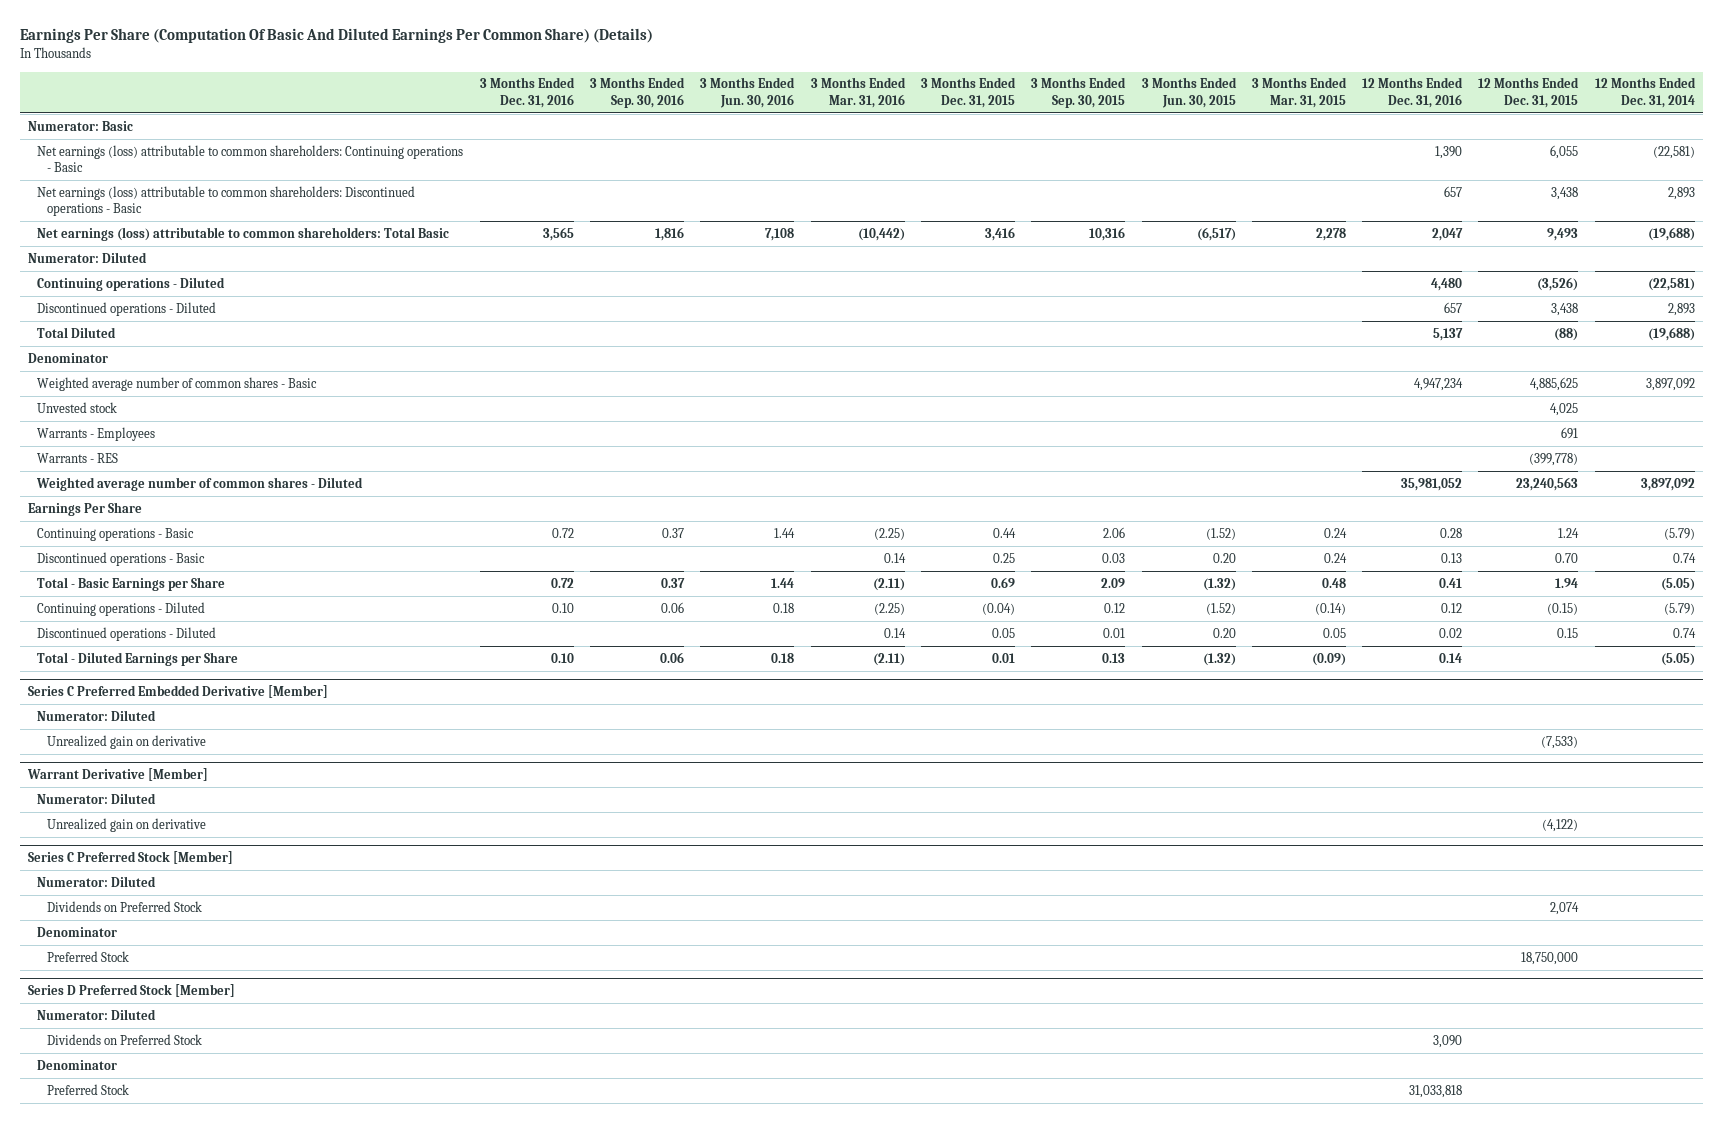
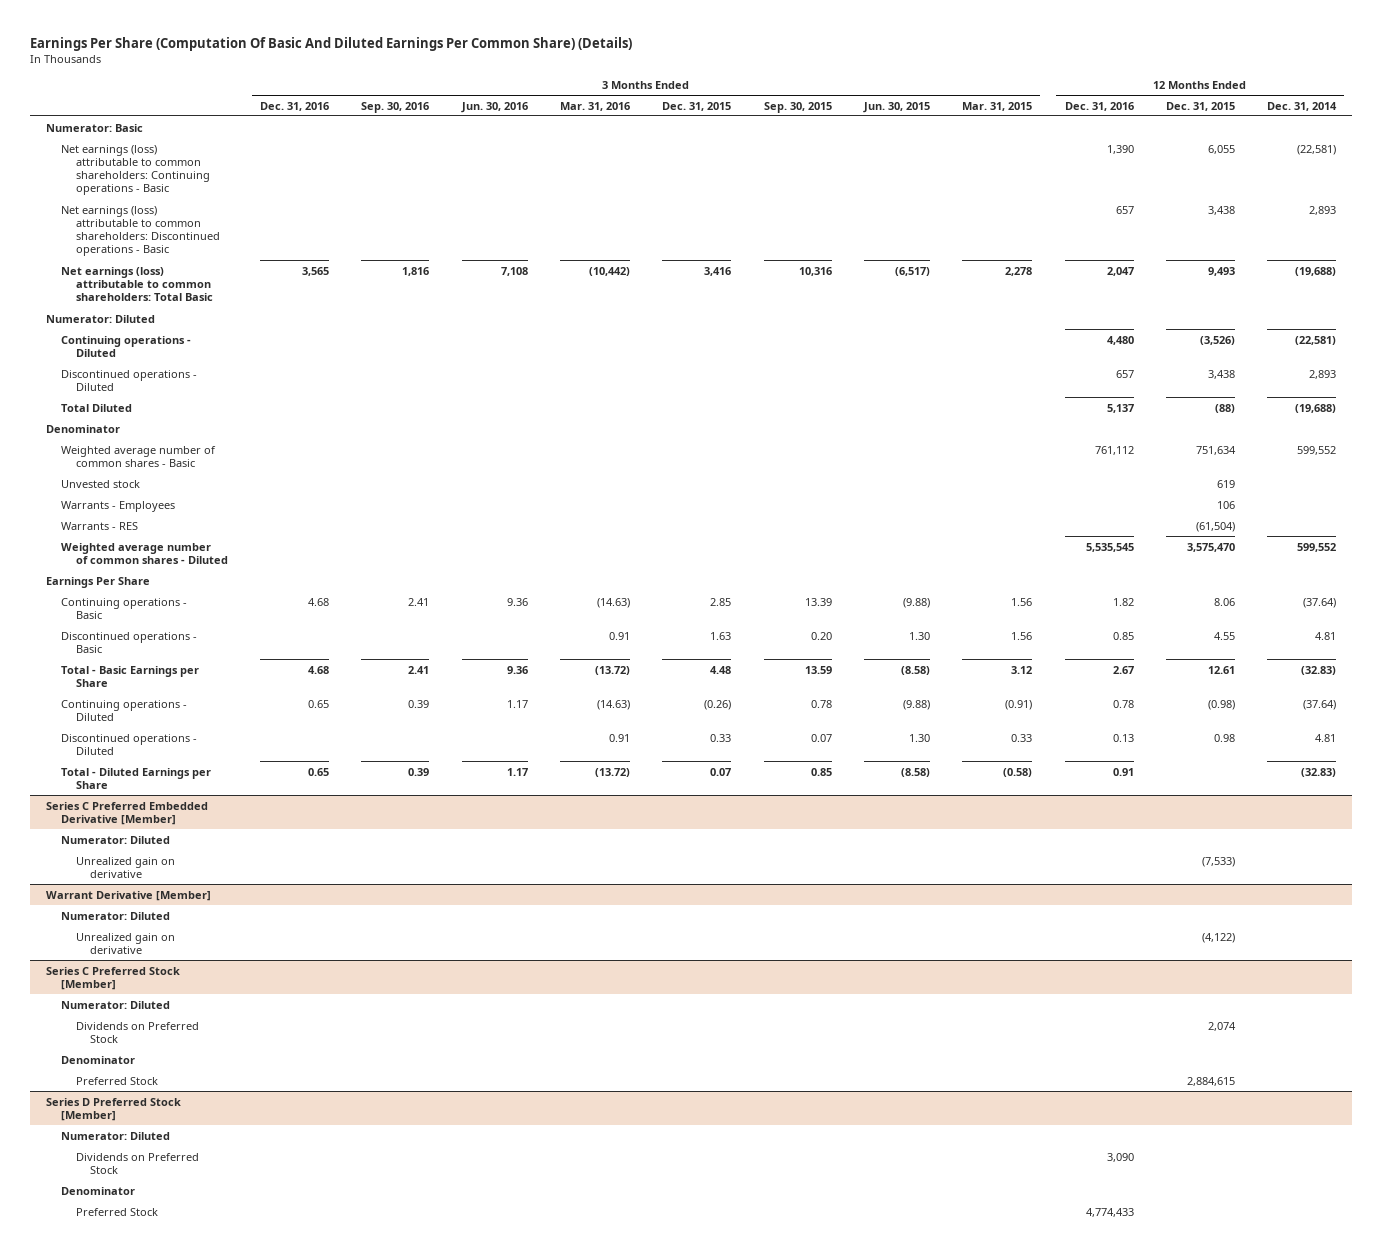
[1414,377,1464,391] 4,947,234 -> [1094,445,1134,455] 761,112
[1530,376,1579,391] 4,885,625 -> [1195,445,1236,455] 751,634
[1645,377,1695,391] 3,897,092 -> [1297,445,1337,455] 599,552
[1550,402,1579,416] 4,025 -> [1216,479,1235,488] 619
[1561,426,1579,439] 691 -> [1216,500,1235,509] 106
[1529,452,1579,466] (399,778) -> [1195,521,1235,532] (61,504)
[1401,477,1463,491] 35,981,052 -> [1085,542,1134,552] 5,535,545
[1516,476,1579,491] 23,240,563 -> [1186,542,1235,552] 3,575,470
[1640,477,1695,491] 3,897,092 -> [1297,542,1337,552] 599,552
[551,527,574,538] 0.72 -> [307,597,329,606] 4.68
[661,527,684,538] 0.37 -> [408,597,430,606] 2.41
[774,527,796,538] 1.44 -> [506,597,528,606] 9.36
[873,527,905,540] (2.25) -> [596,597,630,608] (14.63)
[992,527,1016,538] 0.44 -> [710,597,732,606] 2.85
[1103,526,1126,538] 2.06 -> [804,597,832,606] 13.39
[1205,527,1236,540] (1.52) -> [902,597,930,608] (9.88)
[1323,527,1347,538] 0.24 -> [1011,597,1033,606] 1.56
[1440,527,1463,538] 0.28 -> [1112,597,1134,606] 1.82
[1558,527,1580,538] 1.24 -> [1213,597,1235,606] 8.06
[1663,527,1695,540] (5.79) -> [1303,597,1337,608] (37.64)
[883,552,906,563] 0.14 -> [608,631,630,640] 0.91
[992,552,1015,563] 0.25 -> [710,631,732,640] 1.63
[1102,552,1126,563] 0.03 -> [810,631,832,640] 0.20
[1212,552,1236,563] 0.20 -> [908,631,930,640] 1.30
[1323,552,1347,563] 0.24 -> [1011,631,1033,640] 1.56
[1441,552,1463,563] 0.13 -> [1112,631,1134,640] 0.85
[1555,552,1579,563] 0.70 -> [1213,631,1235,640] 4.55
[1672,552,1696,563] 0.74 -> [1315,631,1337,640] 4.81
[550,577,574,588] 0.72 -> [307,665,329,674] 4.68
[660,577,685,588] 0.37 -> [408,665,430,674] 2.41
[771,577,795,588] 1.44 -> [506,665,528,674] 9.36
[872,577,905,591] (2.11) -> [594,665,630,675] (13.72)
[990,576,1015,588] 0.69 -> [710,665,732,674] 4.48
[1101,577,1126,588] 2.09 -> [804,665,832,674] 13.59
[1202,577,1236,591] (1.32) -> [900,665,930,675] (8.58)
[1321,577,1346,588] 0.48 -> [1011,665,1033,674] 3.12
[1439,577,1463,588] 0.41 -> [1112,665,1134,674] 2.67
[1555,577,1579,588] 1.94 -> [1207,665,1235,674] 12.61
[1660,577,1695,591] (5.05) -> [1301,665,1337,675] (32.83)
[551,602,574,613] 0.10 -> [307,699,329,708] 0.65
[660,601,684,613] 0.06 -> [408,699,430,708] 0.39
[773,602,795,613] 0.18 -> [506,699,528,708] 1.17
[873,602,905,615] (2.25) -> [596,699,630,710] (14.63)
[981,602,1015,615] (0.04) -> [704,699,732,710] (0.26)
[1104,602,1126,613] 0.12 -> [810,699,832,708] 0.78
[1205,602,1236,615] (1.52) -> [902,699,930,710] (9.88)
[1314,602,1346,615] (0.14) -> [1005,699,1033,710] (0.91)
[1441,602,1463,613] 0.12 -> [1112,699,1134,708] 0.78
[1547,602,1579,615] (0.15) -> [1207,699,1235,710] (0.98)
[1663,602,1695,615] (5.79) -> [1303,699,1337,710] (37.64)
[883,627,906,638] 0.14 -> [608,733,630,742] 0.91
[991,627,1015,638] 0.05 -> [710,733,732,742] 0.33
[1103,627,1126,638] 0.01 -> [810,733,832,742] 0.07
[1212,627,1236,638] 0.20 -> [908,733,930,742] 1.30
[1322,627,1346,638] 0.05 -> [1011,733,1033,742] 0.33
[1439,627,1463,638] 0.02 -> [1112,733,1134,742] 0.13
[1557,627,1579,638] 0.15 -> [1213,733,1235,742] 0.98
[1672,627,1696,638] 0.74 -> [1315,733,1337,742] 4.81
[550,652,574,663] 0.10 -> [307,767,329,776] 0.65
[659,651,684,663] 0.06 -> [408,767,430,776] 0.39
[771,652,795,663] 0.18 -> [506,767,528,776] 1.17
[872,652,905,666] (2.11) -> [594,767,630,777] (13.72)
[991,652,1015,663] 0.01 -> [710,767,732,776] 0.07
[1102,652,1126,663] 0.13 -> [810,767,832,776] 0.85
[1202,652,1236,666] (1.32) -> [900,767,930,777] (8.58)
[1311,652,1346,666] (0.09) -> [1003,767,1033,777] (0.58)
[1439,652,1463,663] 0.14 -> [1112,767,1134,776] 0.91
[1660,652,1695,666] (5.05) -> [1301,767,1337,777] (32.83)
[1521,951,1579,965] 18,750,000 -> [1186,1076,1235,1086] 2,884,615
[1409,1084,1463,1098] 31,033,818 -> [1085,1207,1134,1217] 4,774,433

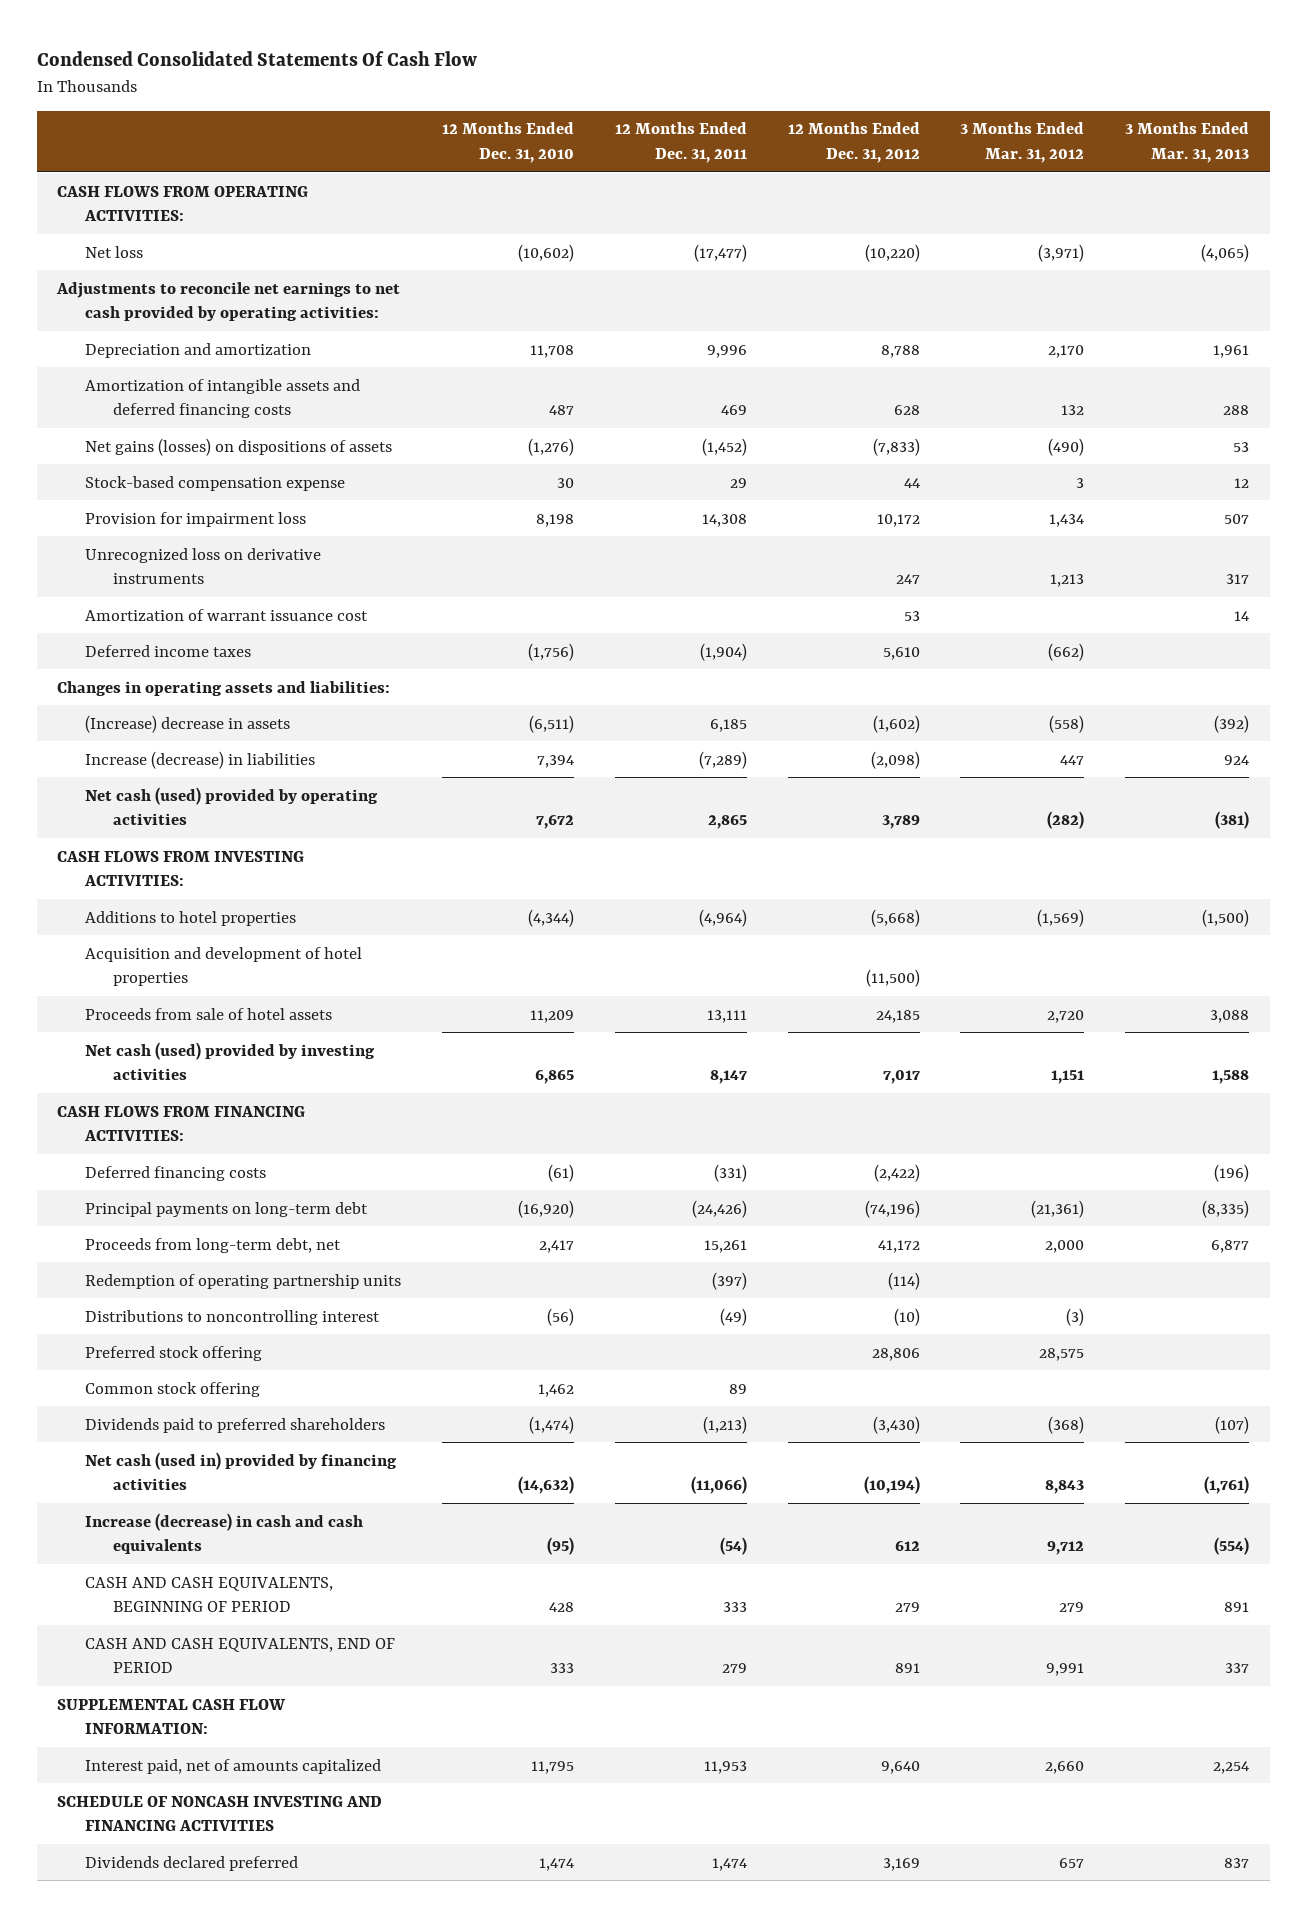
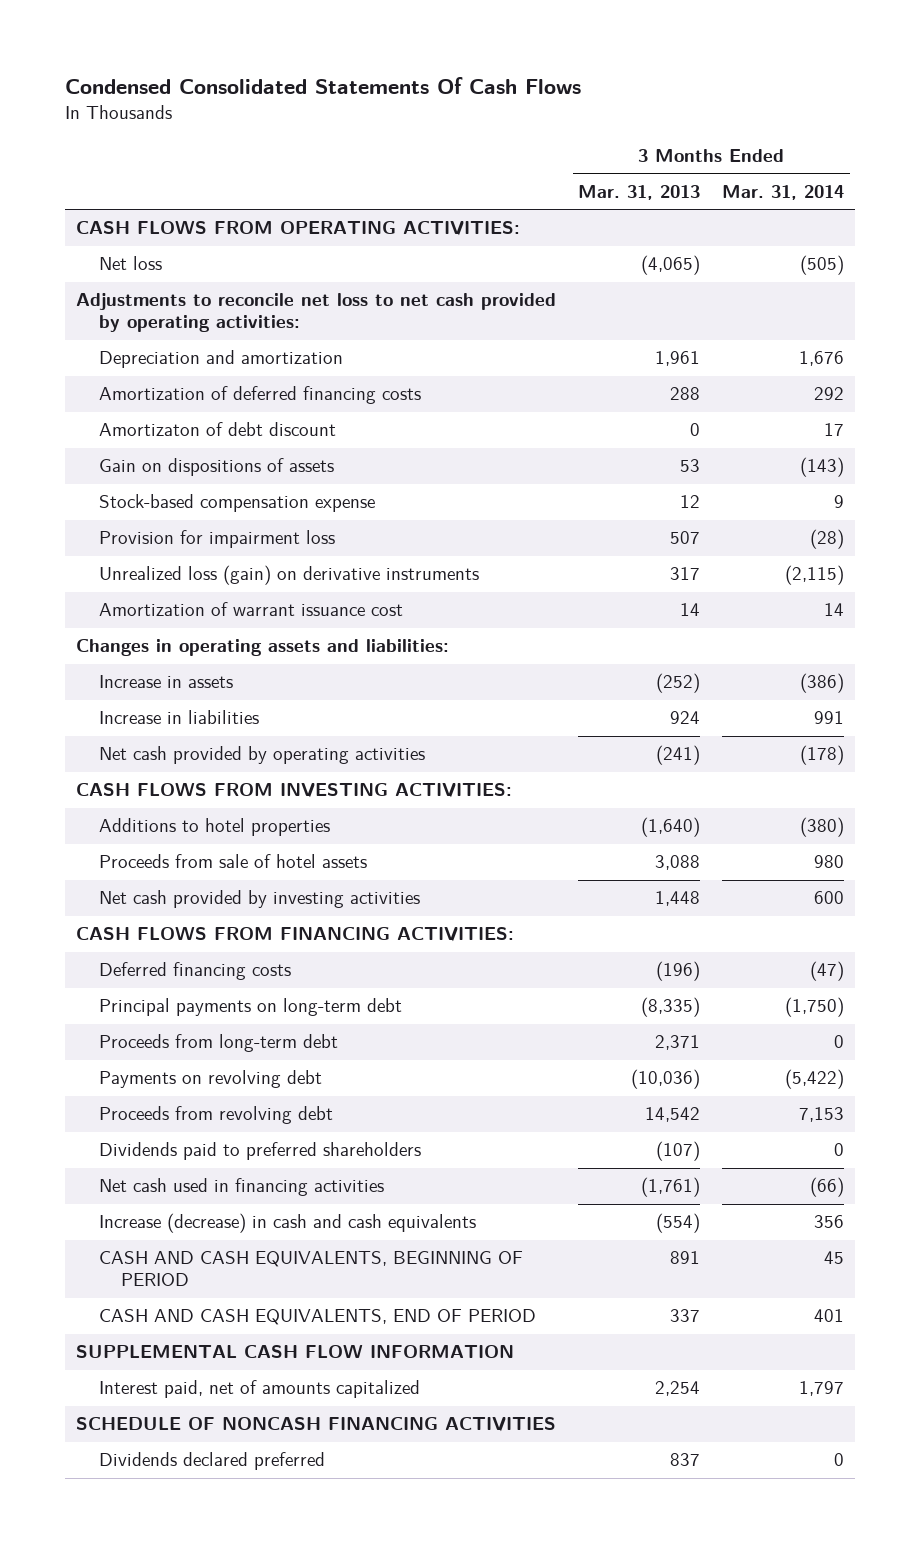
[36,51,477,67] Condensed Consolidated Statements Of Cash Flow -> [64,76,581,94] Condensed Consolidated Statements Of Cash Flows
[441,122,574,164] 12 Months Ended Dec. 31, 2010 -> none
[614,122,747,164] 12 Months Ended Dec. 31, 2011 -> none
[787,122,920,164] 12 Months Ended Dec. 31, 2012 -> none
[960,122,1085,164] 3 Months Ended Mar. 31, 2012 -> none
none -> [722,184,845,200] Mar. 31, 2014
[55,281,400,322] Adjustments to reconcile net earnings to net cash provided by operating activities: -> [75,293,556,333] Adjustments to reconcile net loss to net cash provided by operating activities:
[85,378,361,419] Amortization of intangible assets and deferred financing costs -> [98,386,421,405] Amortization of deferred financing costs
none -> [98,422,336,437] Amortizaton of debt discount
[85,437,393,456] Net gains (losses) on dispositions of assets -> [98,458,334,477] Gain on dispositions of assets
[85,547,322,585] Unrecognized loss on derivative instruments -> [98,565,479,586] Unrealized loss (gain) on derivative instruments
[85,644,252,657] Deferred income taxes -> none
[85,714,291,733] (Increase) decrease in assets -> [98,675,233,689] Increase in assets
[1214,714,1250,733] (392) -> [656,673,701,694] (252)
[85,750,316,769] Increase (decrease) in liabilities -> [98,710,259,725] Increase in liabilities
[85,786,379,826] Net cash (used) provided by operating activities -> [98,746,425,765] Net cash provided by operating activities
[1215,811,1250,830] (381) -> [656,745,701,766] (241)
[85,946,363,987] Acquisition and development of hotel properties -> none
[1202,908,1250,927] (1,500) -> [641,817,701,838] (1,640)
[85,1041,376,1081] Net cash (used) provided by investing activities -> [98,890,420,909] Net cash provided by investing activities
[1212,1070,1250,1085] 1,588 -> [655,891,701,907] 1,448
[85,1273,402,1289] Redemption of operating partnership units -> none
[85,1309,381,1325] Distributions to noncontrolling interest -> none
[85,1345,263,1361] Preferred stock offering -> none
[85,1381,261,1397] Common stock offering -> none
[85,1237,342,1253] Proceeds from long-term debt, net -> [98,1034,338,1053] Proceeds from long-term debt
[1211,1239,1250,1253] 6,877 -> [655,1035,701,1051] 2,371
none -> [98,1070,322,1089] Payments on revolving debt
none -> [98,1106,333,1125] Proceeds from revolving debt
[85,1451,398,1491] Net cash (used in) provided by financing activities -> [98,1178,384,1197] Net cash used in financing activities
[56,1698,286,1735] SUPPLEMENTAL CASH FLOW INFORMATION: -> [75,1345,514,1359] SUPPLEMENTAL CASH FLOW INFORMATION
[56,1795,382,1832] SCHEDULE OF NONCASH INVESTING AND FINANCING ACTIVITIES -> [75,1417,556,1433] SCHEDULE OF NONCASH FINANCING ACTIVITIES

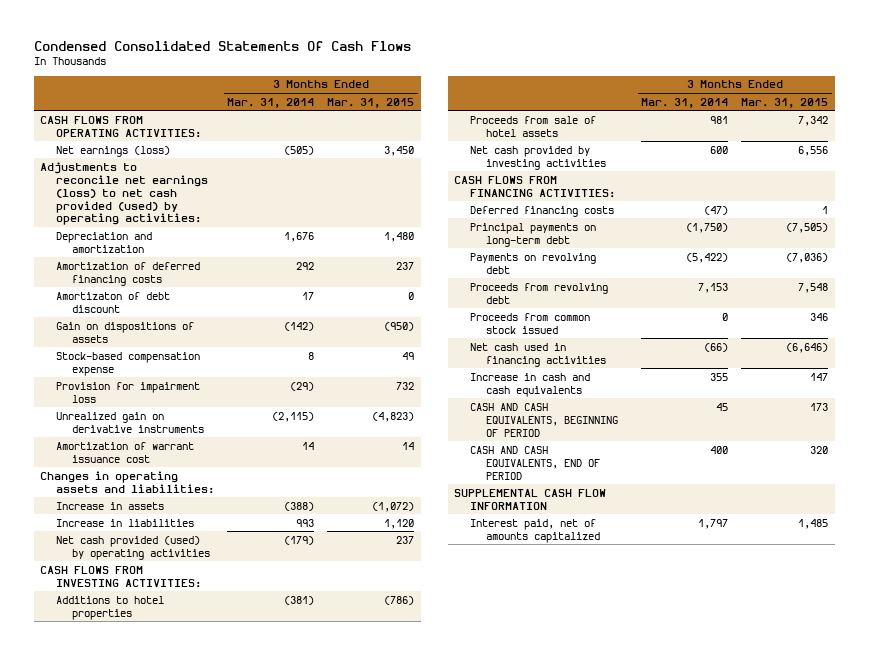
[578,184,701,200] Mar. 31, 2013 -> none
none -> [327,97,415,108] Mar. 31, 2015
[98,256,162,271] Net loss -> [56,145,171,157] Net earnings (loss)
[75,293,556,333] Adjustments to reconcile net loss to net cash provided by operating activities: -> [40,161,209,226] Adjustments to reconcile net earnings (loss) to net cash provided (used) by operating activities:
[800,457,845,478] (143) -> [284,321,315,331] (142)
[834,495,845,509] 9 -> [308,351,315,360] 8
[810,529,845,550] (28) -> [290,381,315,391] (29)
[98,565,479,586] Unrealized loss (gain) on derivative instruments -> [56,411,205,433] Unrealized gain on derivative instruments
[800,673,845,694] (386) -> [284,501,315,511] (388)
[814,711,845,725] 991 -> [296,518,315,527] 993
[98,746,425,765] Net cash provided by operating activities -> [56,535,211,560] Net cash provided (used) by operating activities
[800,745,845,766] (178) -> [284,535,315,545] (179)
[800,817,845,838] (380) -> [284,595,315,605] (381)
[814,855,845,869] 980 -> [710,115,729,124] 981
[98,1034,338,1053] Proceeds from long-term debt -> none
[98,1142,421,1161] Dividends paid to preferred shareholders -> none
none -> [470,312,591,334] Proceeds from common stock issued
[98,1213,476,1234] Increase (decrease) in cash and cash equivalents -> [470,372,591,397] Increase in cash and cash equivalents
[814,1215,845,1229] 356 -> [710,372,729,381] 355
[814,1309,845,1323] 401 -> [710,445,729,454] 400
[75,1417,556,1433] SCHEDULE OF NONCASH FINANCING ACTIVITIES -> none
[98,1452,325,1471] Dividends declared preferred -> none

